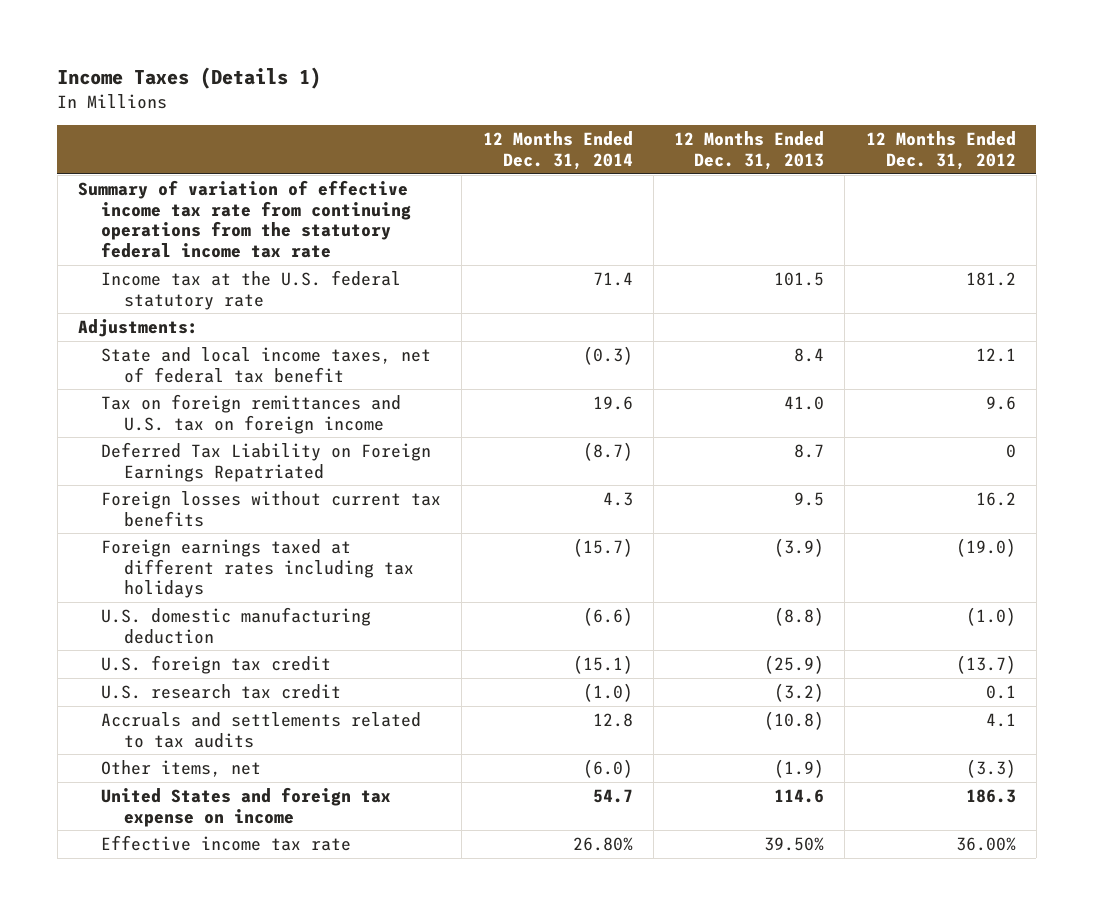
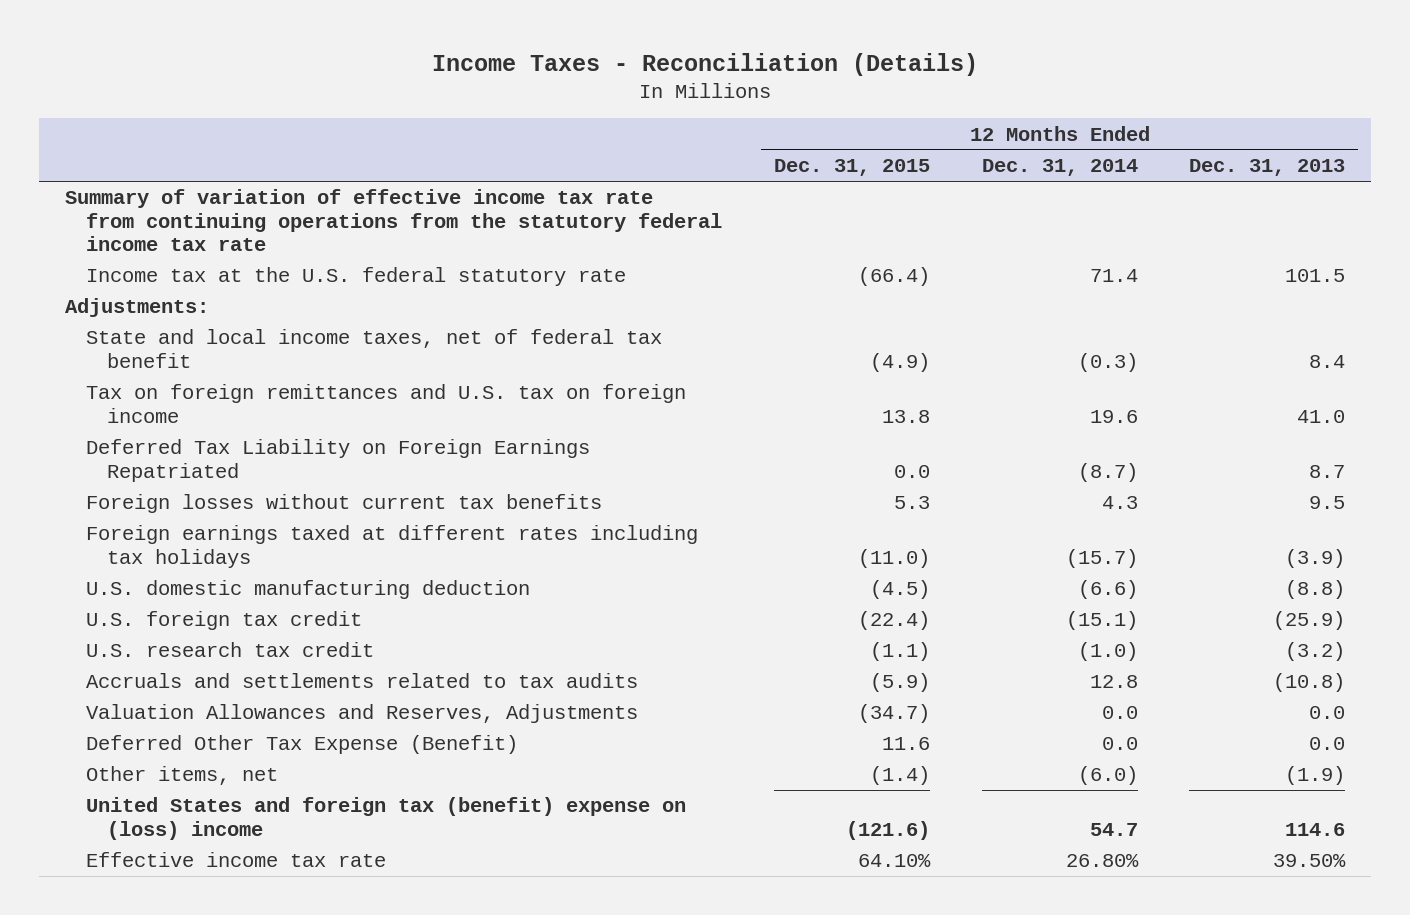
[57,67,322,90] Income Taxes (Details 1) -> [432,52,979,76] Income Taxes - Reconciliation (Details)
[865,131,1016,170] 12 Months Ended Dec. 31, 2012 -> none
none -> [773,159,930,177] Dec. 31, 2015
none -> [85,704,638,724] Valuation Allowances and Reserves, Adjustments
none -> [85,735,518,755] Deferred Other Tax Expense (Benefit)
[101,786,392,827] United States and foreign tax expense on income -> [85,797,686,840] United States and foreign tax (benefit) expense on (loss) income

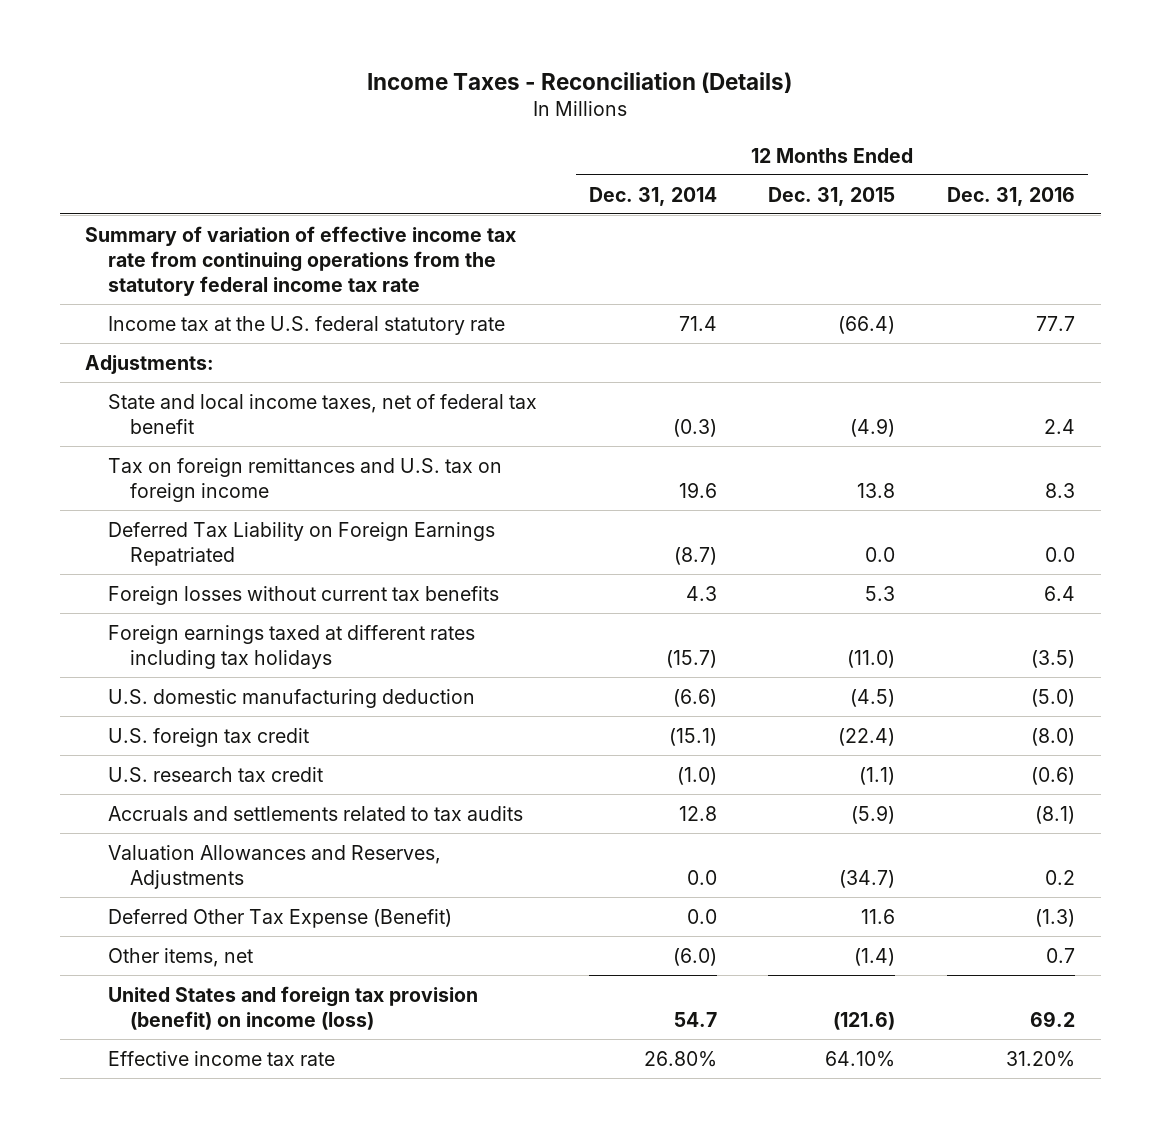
[1189,159,1346,177] Dec. 31, 2013 -> none
none -> [947,186,1076,206] Dec. 31, 2016
[85,797,686,840] United States and foreign tax (benefit) expense on (loss) income -> [107,985,478,1030] United States and foreign tax provision (benefit) on income (loss)

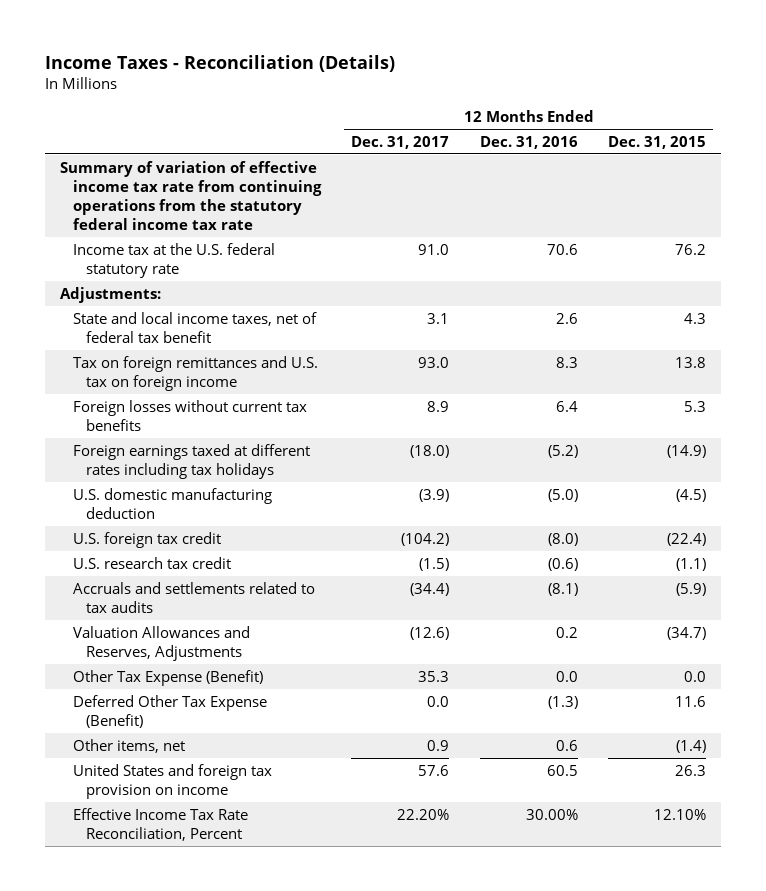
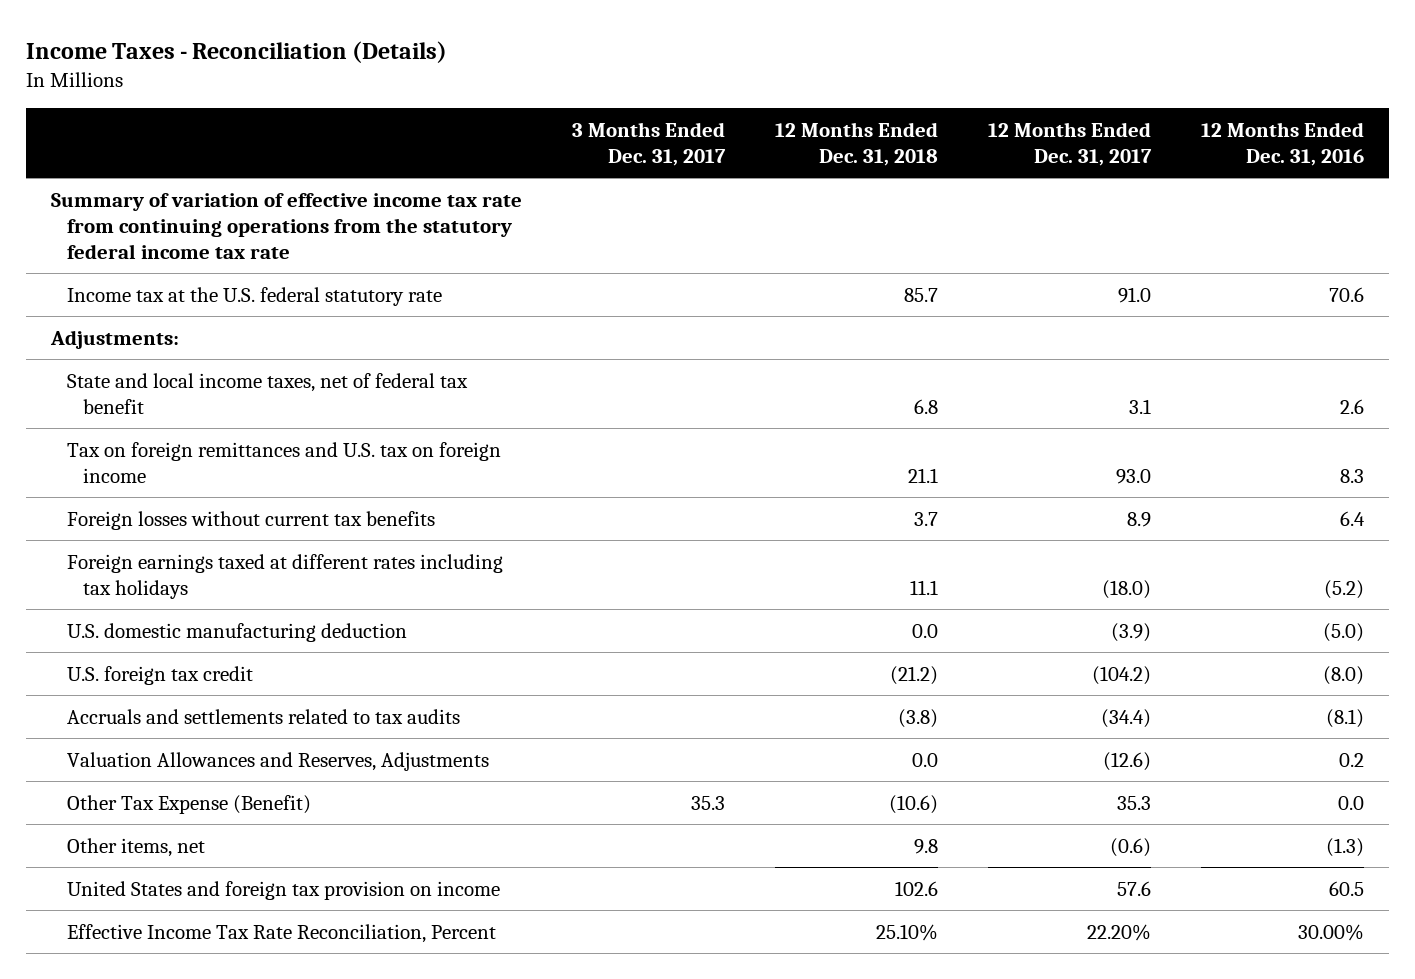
[607,135,706,149] Dec. 31, 2015 -> none
none -> [572,121,727,166] 3 Months Ended Dec. 31, 2017
none -> [774,121,938,166] 12 Months Ended Dec. 31, 2018
[73,556,232,569] U.S. research tax credit -> none
[73,694,268,728] Deferred Other Tax Expense (Benefit) -> none
[427,739,450,751] 0.9 -> [1109,837,1151,857] (0.6)
[555,739,578,751] 0.6 -> [1325,837,1364,857] (1.3)

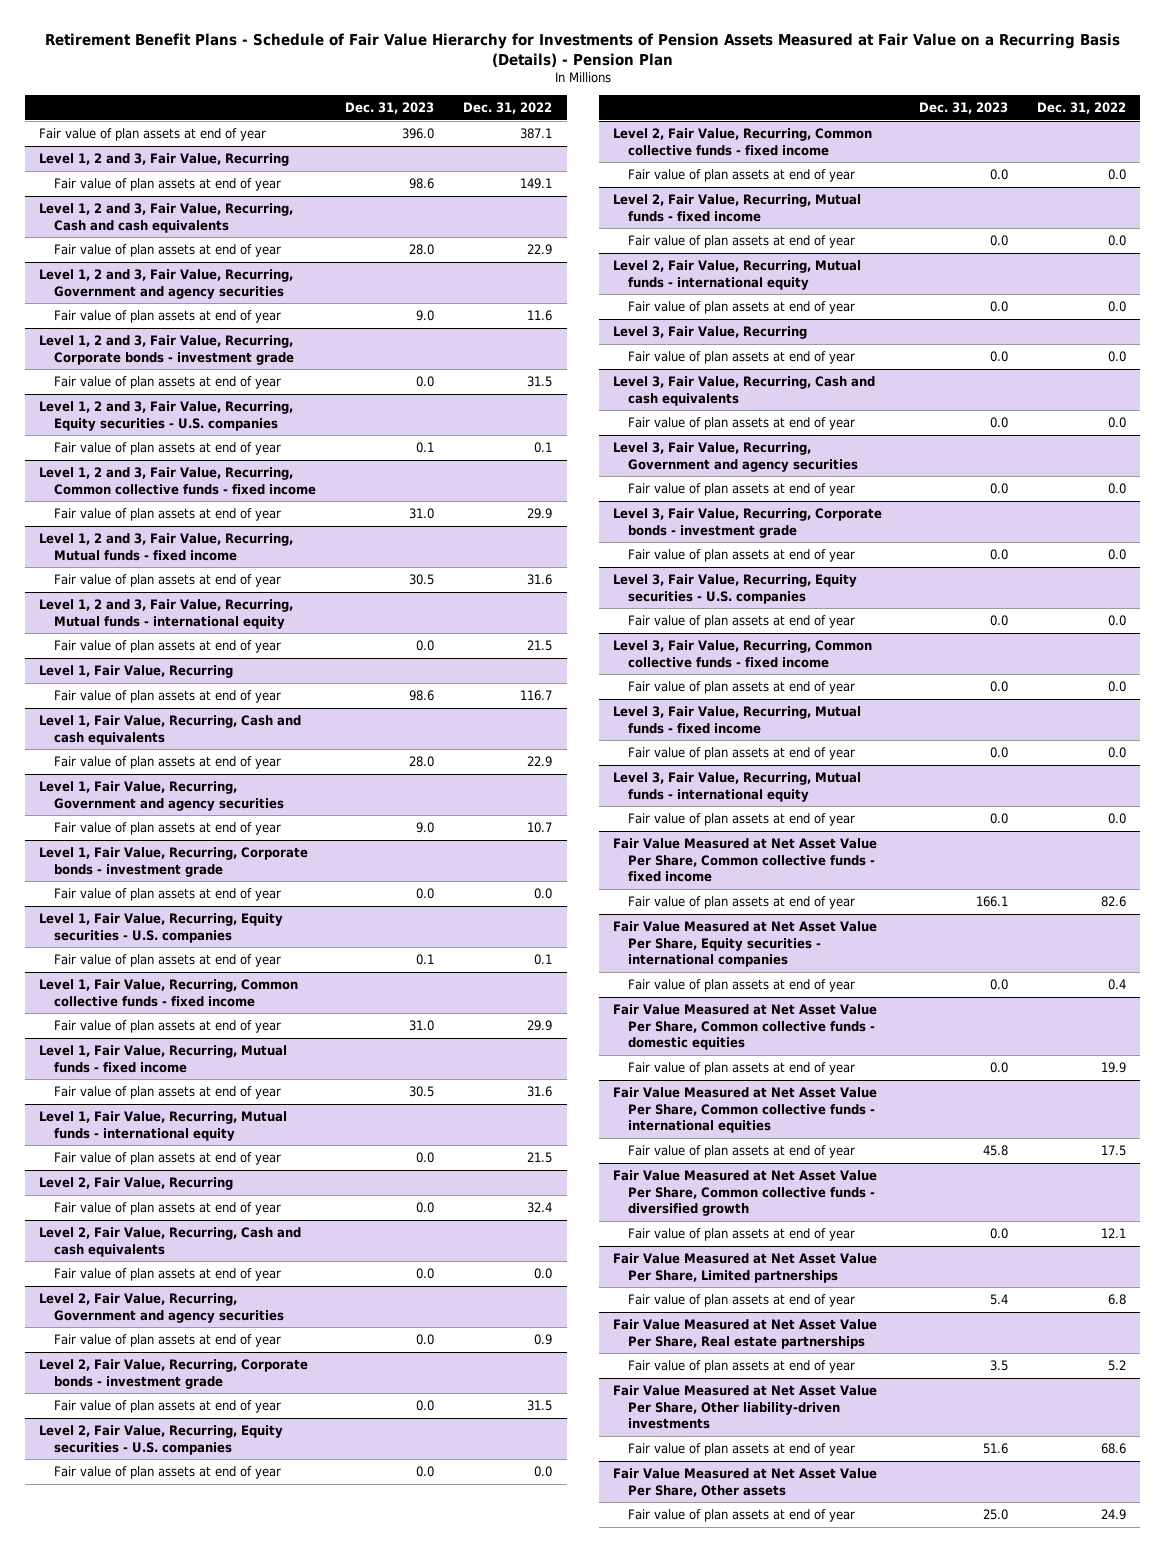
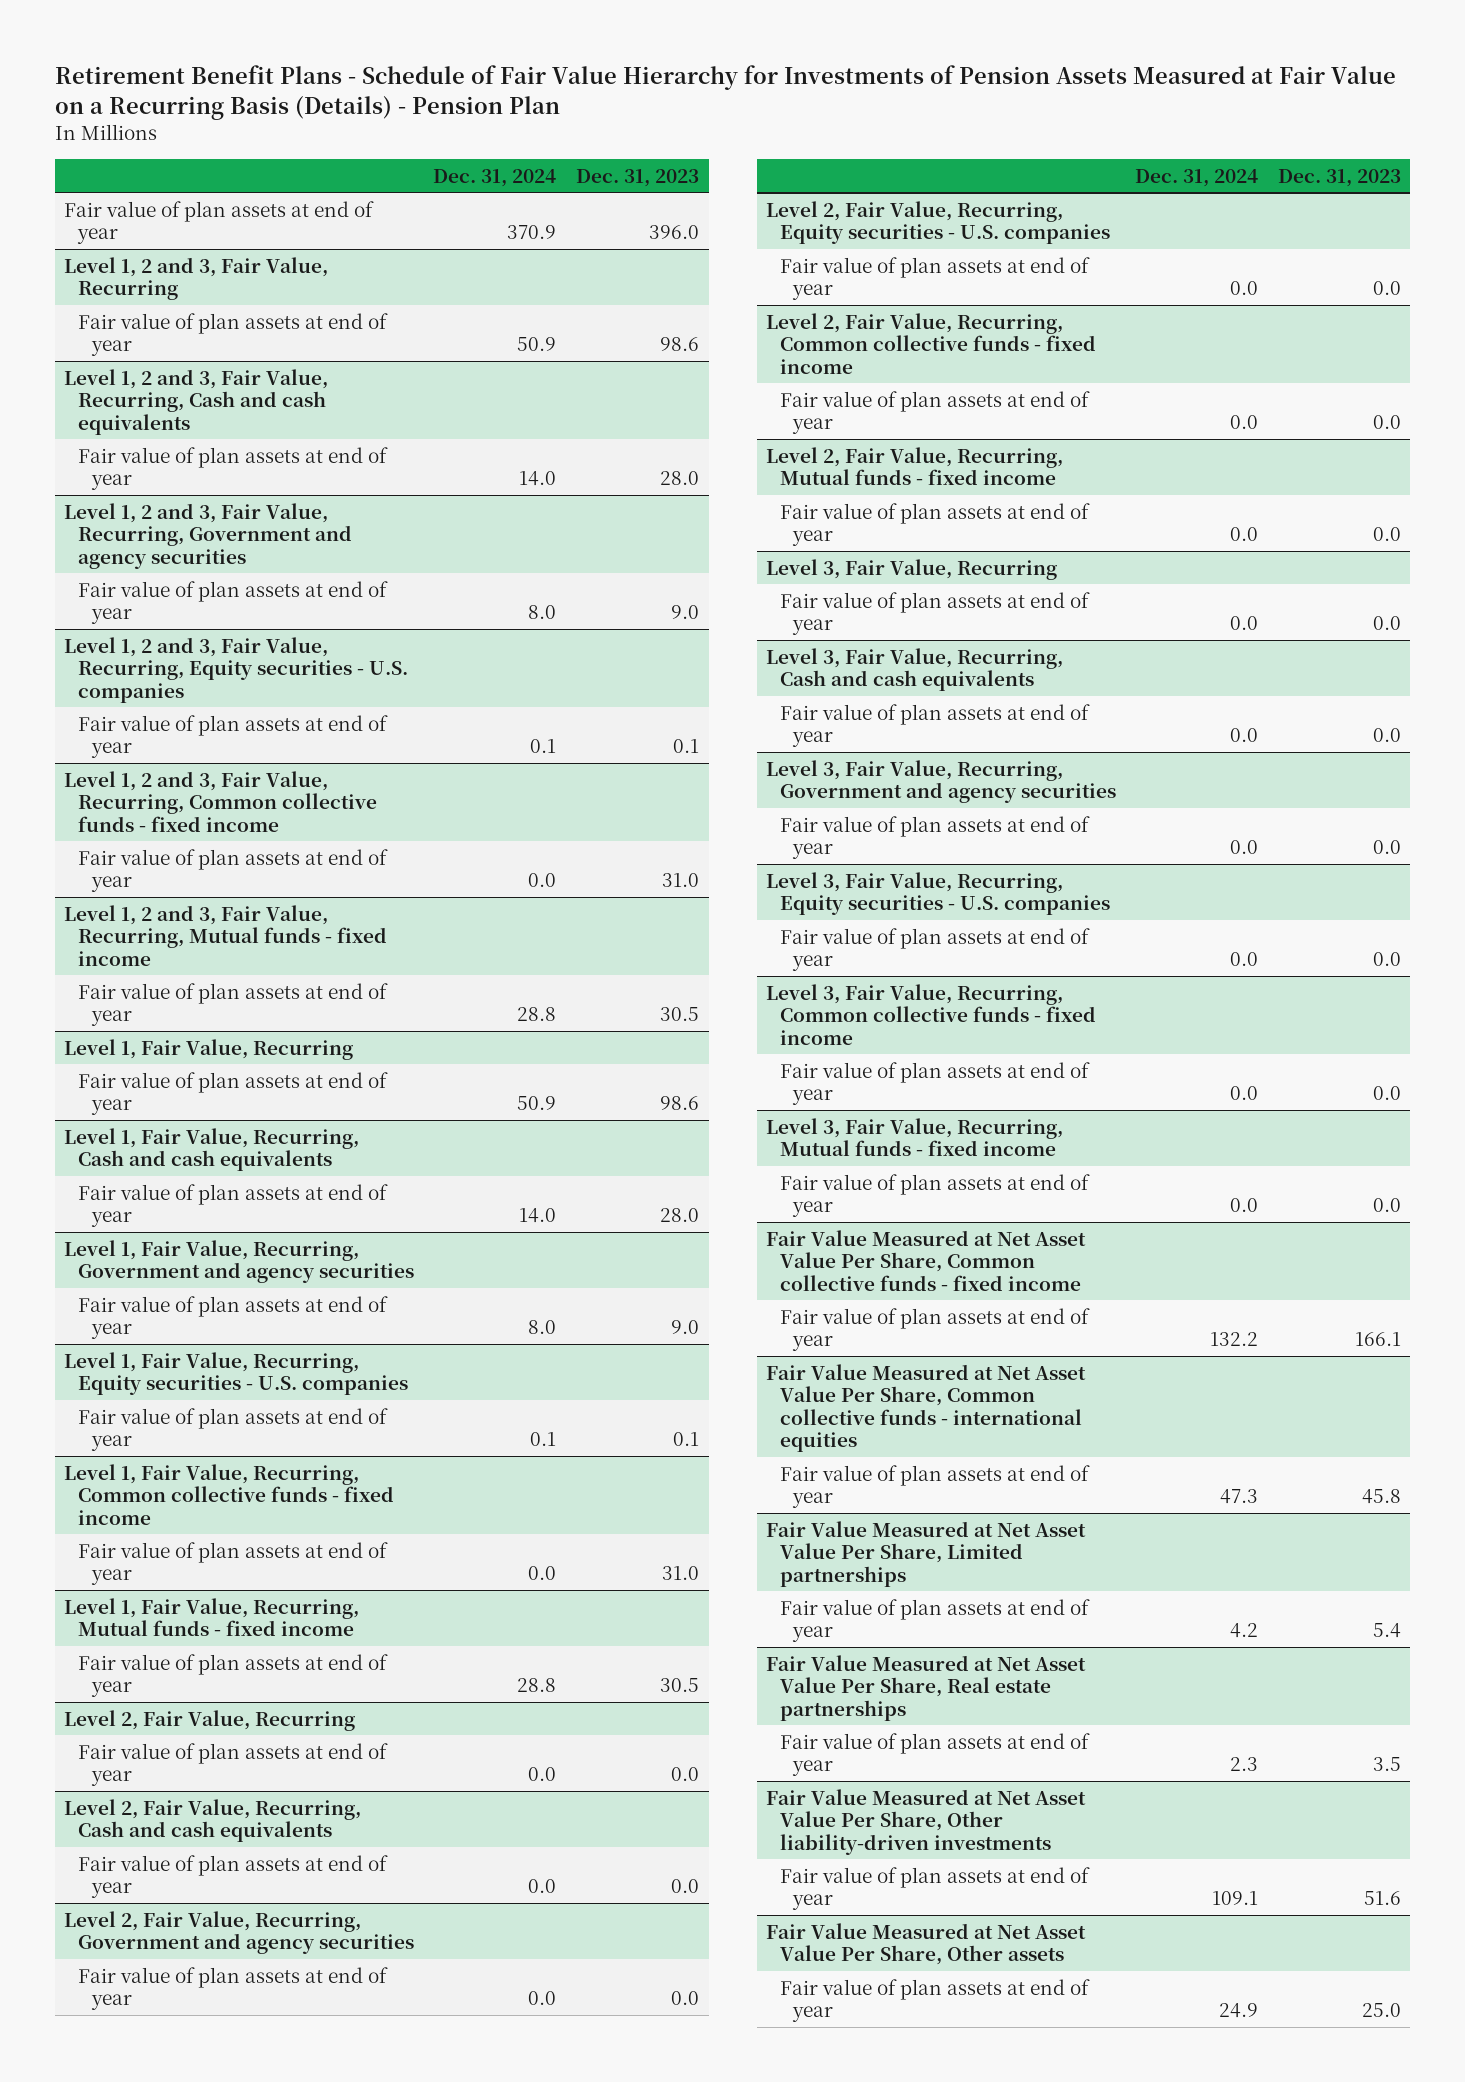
[463,101,553,114] Dec. 31, 2022 -> none
none -> [433,168,557,187] Dec. 31, 2024
[39,335,294,365] Level 1, 2 and 3, Fair Value, Recurring, Corporate bonds - investment grade -> none
[53,376,281,390] Fair value of plan assets at end of year -> none
[39,599,294,629] Level 1, 2 and 3, Fair Value, Recurring, Mutual funds - international equity -> none
[53,640,281,654] Fair value of plan assets at end of year -> none
[39,847,309,877] Level 1, Fair Value, Recurring, Corporate bonds - investment grade -> none
[53,888,281,902] Fair value of plan assets at end of year -> none
[39,1111,288,1141] Level 1, Fair Value, Recurring, Mutual funds - international equity -> none
[53,1152,281,1166] Fair value of plan assets at end of year -> none
[39,1359,309,1389] Level 2, Fair Value, Recurring, Corporate bonds - investment grade -> none
[53,1400,281,1414] Fair value of plan assets at end of year -> none
[613,260,862,290] Level 2, Fair Value, Recurring, Mutual funds - international equity -> none
[627,301,855,315] Fair value of plan assets at end of year -> none
[613,508,883,538] Level 3, Fair Value, Recurring, Corporate bonds - investment grade -> none
[627,549,855,563] Fair value of plan assets at end of year -> none
[613,772,862,802] Level 3, Fair Value, Recurring, Mutual funds - international equity -> none
[627,813,855,827] Fair value of plan assets at end of year -> none
[613,921,878,968] Fair Value Measured at Net Asset Value Per Share, Equity securities - international companies -> none
[627,979,855,993] Fair value of plan assets at end of year -> none
[613,1004,878,1051] Fair Value Measured at Net Asset Value Per Share, Common collective funds - domestic equities -> none
[627,1062,855,1076] Fair value of plan assets at end of year -> none
[613,1170,878,1217] Fair Value Measured at Net Asset Value Per Share, Common collective funds - diversified growth -> none
[627,1228,855,1242] Fair value of plan assets at end of year -> none

